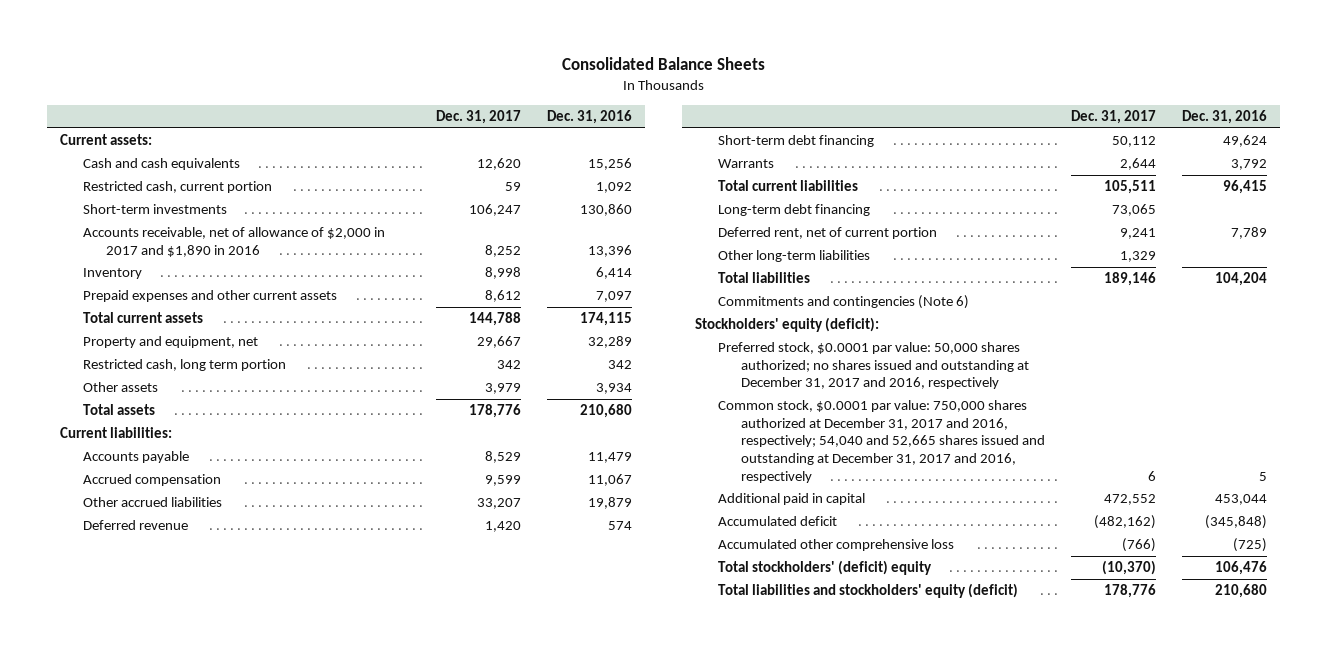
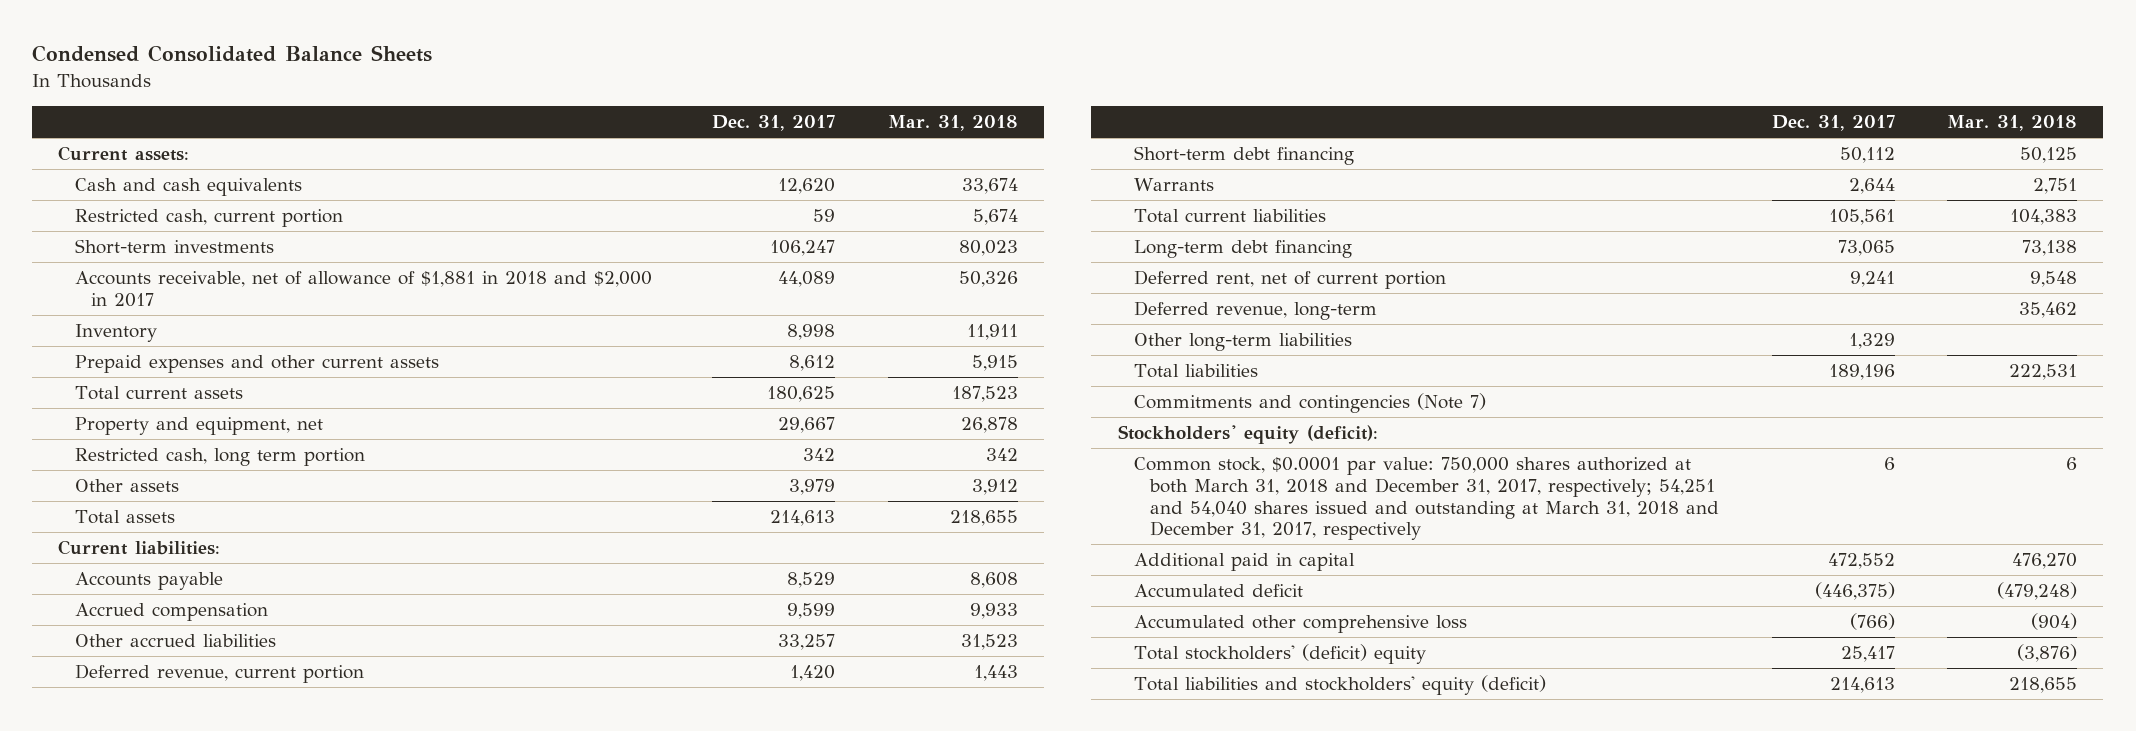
[561,57,765,71] Consolidated Balance Sheets -> [32,45,433,63] Condensed Consolidated Balance Sheets
[547,110,633,125] Dec. 31, 2016 -> none
none -> [887,114,1018,131] Mar. 31, 2018
[83,227,386,257] Accounts receivable, net of allowance of $2,000 in 2017 and $1,890 in 2016 -> [74,271,652,307] Accounts receivable, net of allowance of $1,881 in 2018 and $2,000 in 2017
[485,244,522,257] 8,252 -> [778,271,836,288] 44,089
[469,312,522,327] 144,788 -> [767,386,836,403] 180,625
[469,404,522,419] 178,776 -> [770,510,836,527] 214,613
[477,498,522,510] 33,207 -> [778,634,836,651] 33,257
[83,520,189,531] Deferred revenue -> [74,664,364,684] Deferred revenue, current portion
[1103,180,1156,195] 105,511 -> [1828,209,1895,226] 105,561
none -> [1133,301,1377,321] Deferred revenue, long-term
[1103,272,1156,287] 189,146 -> [1828,364,1895,381] 189,196
[717,295,969,310] Commitments and contingencies (Note 6) -> [1133,393,1486,414] Commitments and contingencies (Note 7)
[717,342,1029,390] Preferred stock, $0.0001 par value: 50,000 shares authorized; no shares issued and outstanding at December 31, 2017 and 2016, respectively -> none
[717,400,1045,483] Common stock, $0.0001 par value: 750,000 shares authorized at December 31, 2017 and 2016, respectively; 54,040 and 52,665 shares issued and outstanding at December 31, 2017 and 2016, respectively -> [1133,457,1720,541] Common stock, $0.0001 par value: 750,000 shares authorized at both March 31, 2018 and December 31, 2017, respectively; 54,251 and 54,040 shares issued and outstanding at March 31, 2018 and December 31, 2017, respectively
[1093,515,1156,530] (482,162) -> [1814,582,1895,601] (446,375)
[1101,560,1156,576] (10,370) -> [1840,646,1895,663] 25,417
[1103,584,1156,599] 178,776 -> [1829,677,1895,694] 214,613

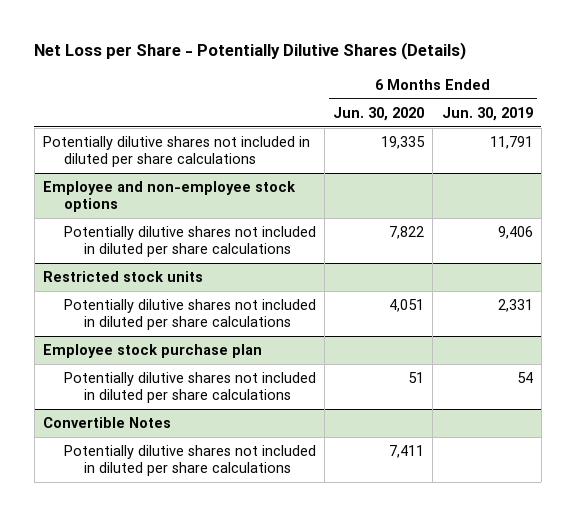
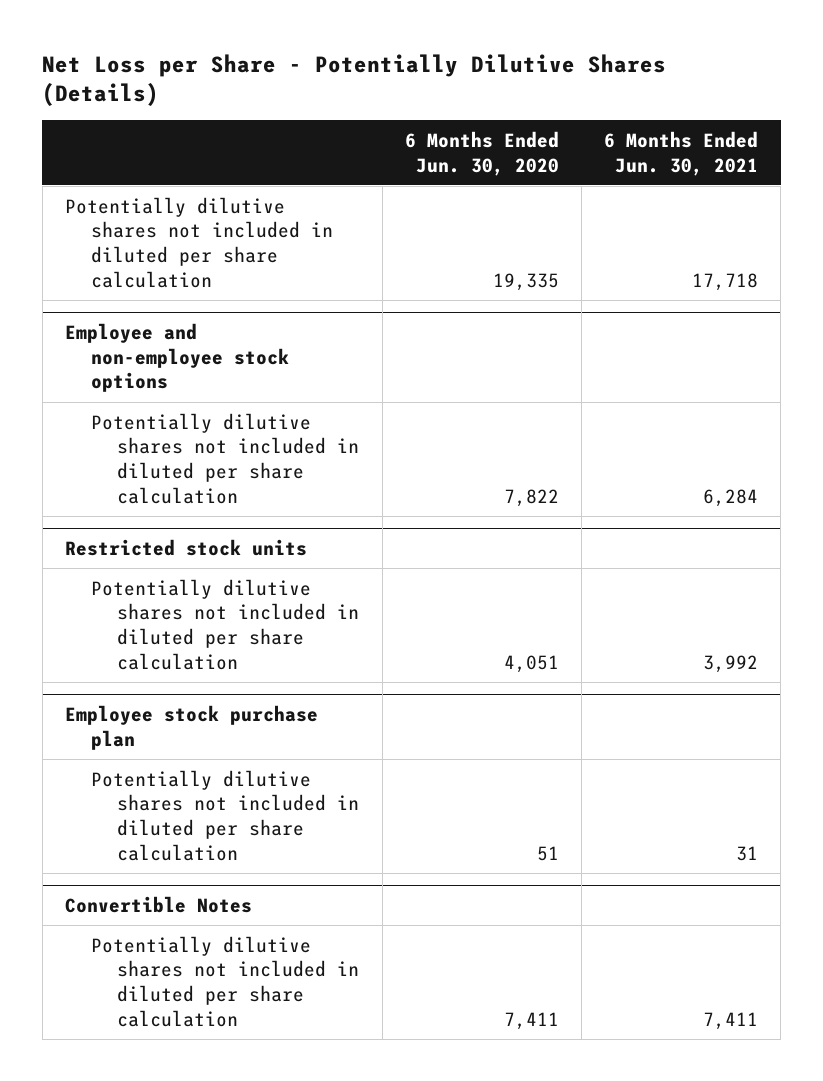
[441,106,533,121] Jun. 30, 2019 -> none
none -> [604,130,759,176] 6 Months Ended Jun. 30, 2021
[42,136,310,167] Potentially dilutive shares not included in diluted per share calculations -> [64,196,334,288] Potentially dilutive shares not included in diluted per share calculation
[63,226,316,257] Potentially dilutive shares not included in diluted per share calculations -> [91,412,360,504] Potentially dilutive shares not included in diluted per share calculation
[63,299,316,330] Potentially dilutive shares not included in diluted per share calculations -> [91,578,360,670] Potentially dilutive shares not included in diluted per share calculation
[63,372,316,403] Potentially dilutive shares not included in diluted per share calculations -> [91,769,360,861] Potentially dilutive shares not included in diluted per share calculation
[63,445,316,476] Potentially dilutive shares not included in diluted per share calculations -> [91,935,360,1027] Potentially dilutive shares not included in diluted per share calculation

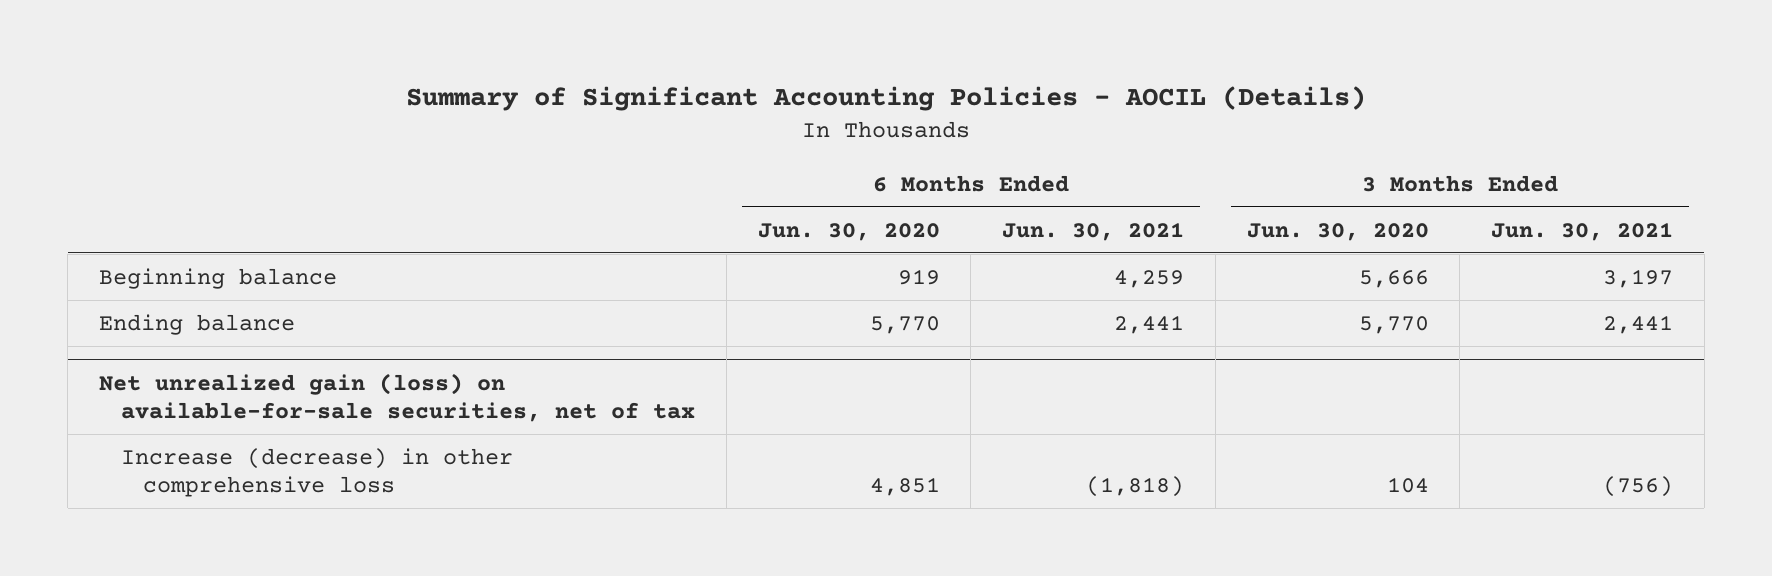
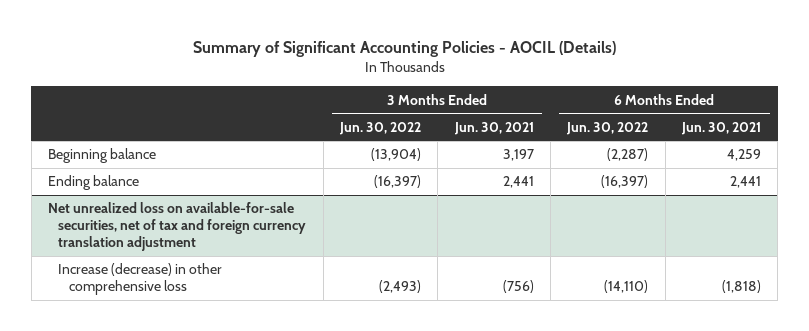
[757,222,940,241] Jun. 30, 2020 -> none
[1246,222,1429,241] Jun. 30, 2020 -> none
none -> [338,121,421,135] Jun. 30, 2022
none -> [566,121,649,135] Jun. 30, 2022
[99,372,696,422] Net unrealized gain (loss) on available-for-sale securities, net of tax -> [48,202,307,251] Net unrealized loss on available-for-sale securities, net of tax and foreign currency translation adjustment

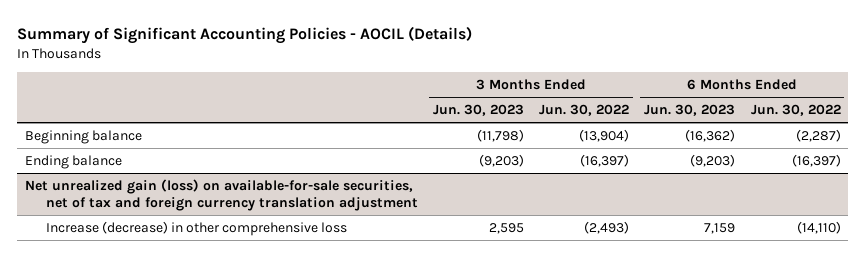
[453,121,534,135] Jun. 30, 2021 -> none
[681,121,762,135] Jun. 30, 2021 -> none
none -> [432,104,524,117] Jun. 30, 2023
none -> [644,104,736,117] Jun. 30, 2023
[48,202,307,251] Net unrealized loss on available-for-sale securities, net of tax and foreign currency translation adjustment -> [24,178,418,212] Net unrealized gain (loss) on available-for-sale securities, net of tax and foreign currency translation adjustment

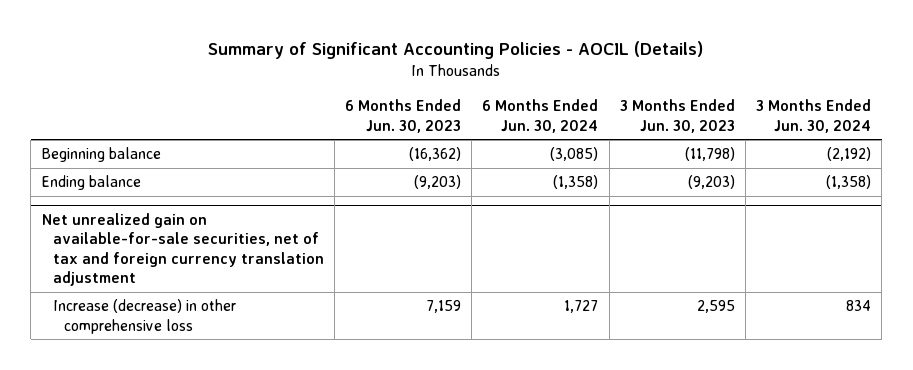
[539,104,630,117] Jun. 30, 2022 -> none
[750,104,841,117] Jun. 30, 2022 -> none
none -> [482,99,599,133] 6 Months Ended Jun. 30, 2024
none -> [756,99,872,133] 3 Months Ended Jun. 30, 2024
[24,178,418,212] Net unrealized gain (loss) on available-for-sale securities, net of tax and foreign currency translation adjustment -> [41,212,324,286] Net unrealized gain on available-for-sale securities, net of tax and foreign currency translation adjustment

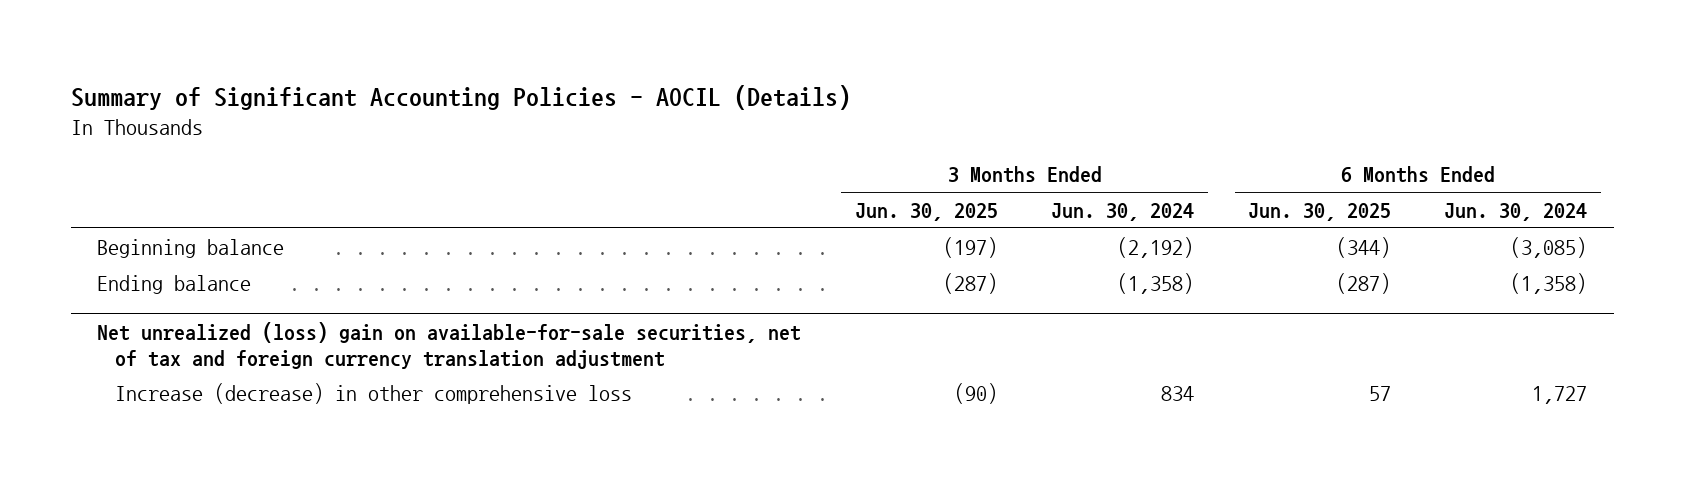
[345,99,462,133] 6 Months Ended Jun. 30, 2023 -> none
[619,99,735,133] 3 Months Ended Jun. 30, 2023 -> none
none -> [854,203,998,222] Jun. 30, 2025
none -> [1247,203,1391,222] Jun. 30, 2025
[41,212,324,286] Net unrealized gain on available-for-sale securities, net of tax and foreign currency translation adjustment -> [97,321,802,369] Net unrealized (loss) gain on available-for-sale securities, net of tax and foreign currency translation adjustment

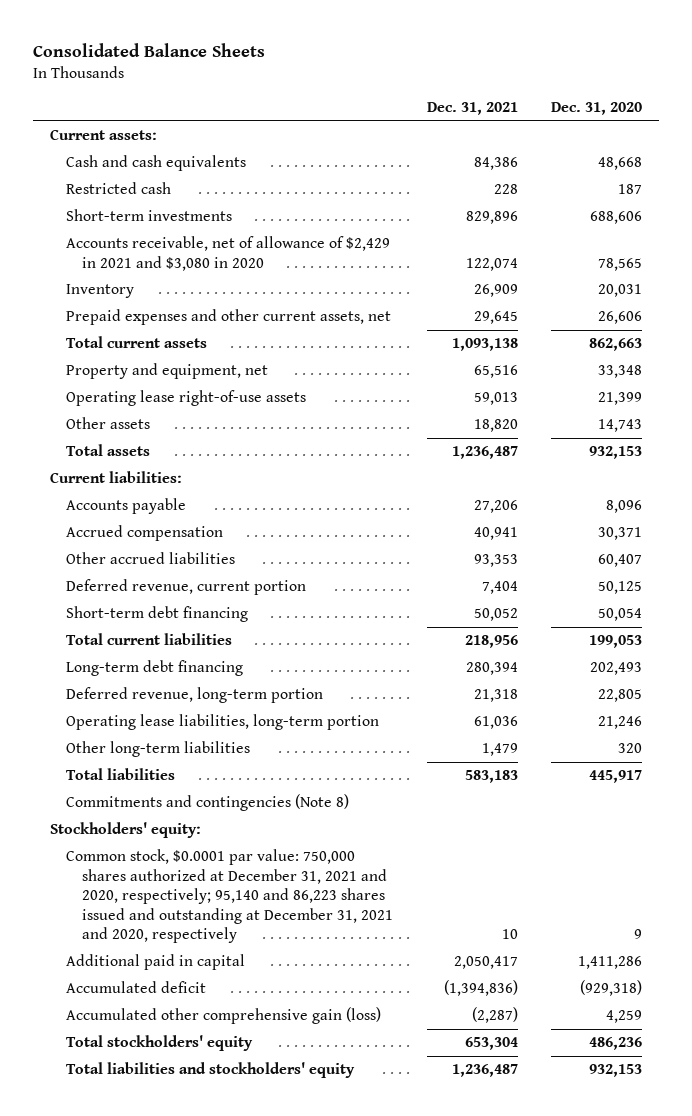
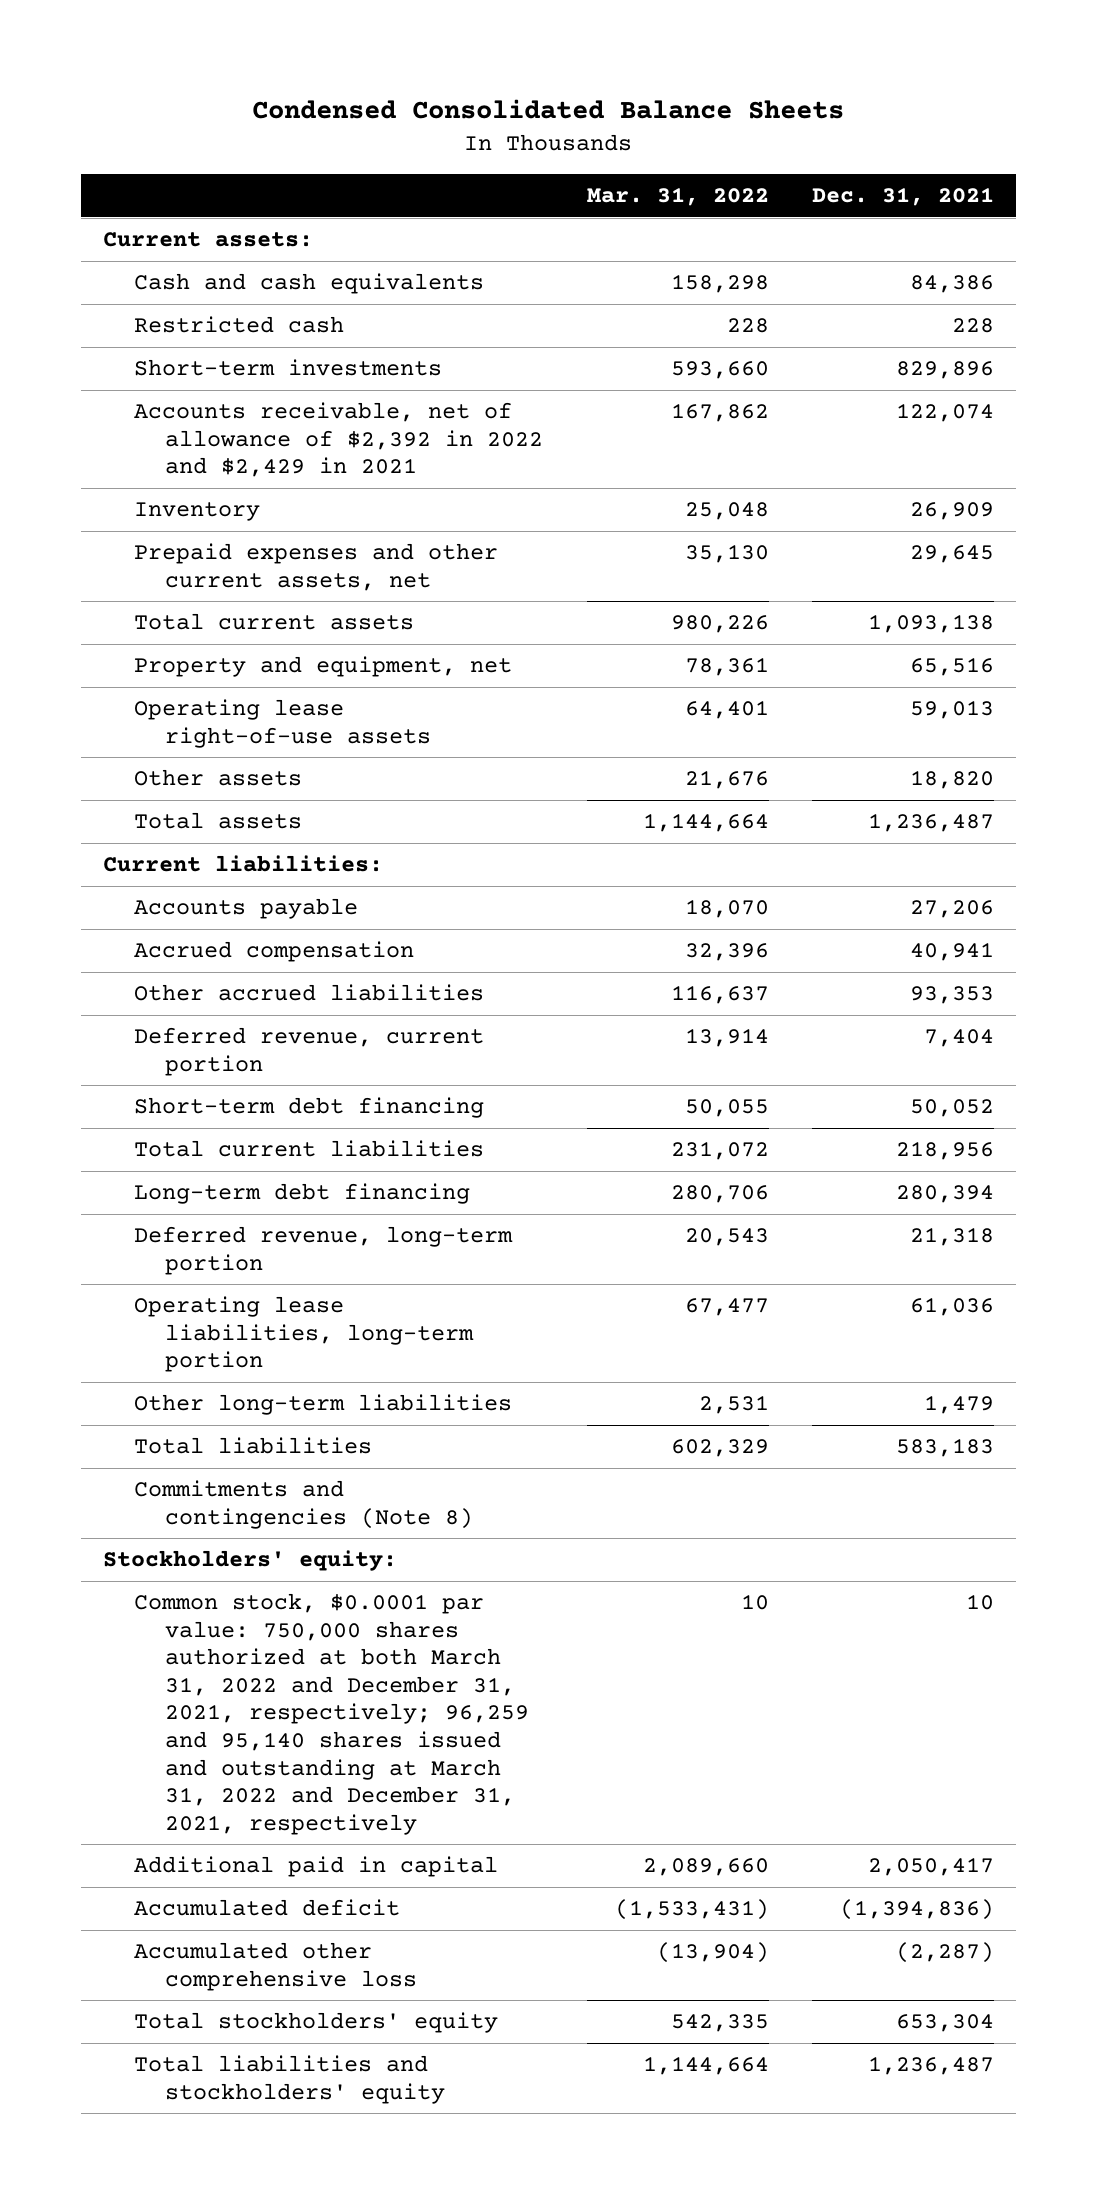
[33,43,266,58] Consolidated Balance Sheets -> [252,99,845,120] Condensed Consolidated Balance Sheets
[551,101,643,115] Dec. 31, 2020 -> none
none -> [586,187,769,207] Mar. 31, 2022
[66,236,391,271] Accounts receivable, net of allowance of $2,429 in 2021 and $3,080 in 2020 -> [134,402,544,478] Accounts receivable, net of allowance of $2,392 in 2022 and $2,429 in 2021
[66,849,394,944] Common stock, $0.0001 par value: 750,000 shares authorized at December 31, 2021 and 2020, respectively; 95,140 and 86,223 shares issued and outstanding at December 31, 2021 and 2020, respectively -> [134,1593,530,1835] Common stock, $0.0001 par value: 750,000 shares authorized at both March 31, 2022 and December 31, 2021, respectively; 96,259 and 95,140 shares issued and outstanding at March 31, 2022 and December 31, 2021, respectively
[66,1007,382,1025] Accumulated other comprehensive gain (loss) -> [134,1942,418,1991] Accumulated other comprehensive loss

